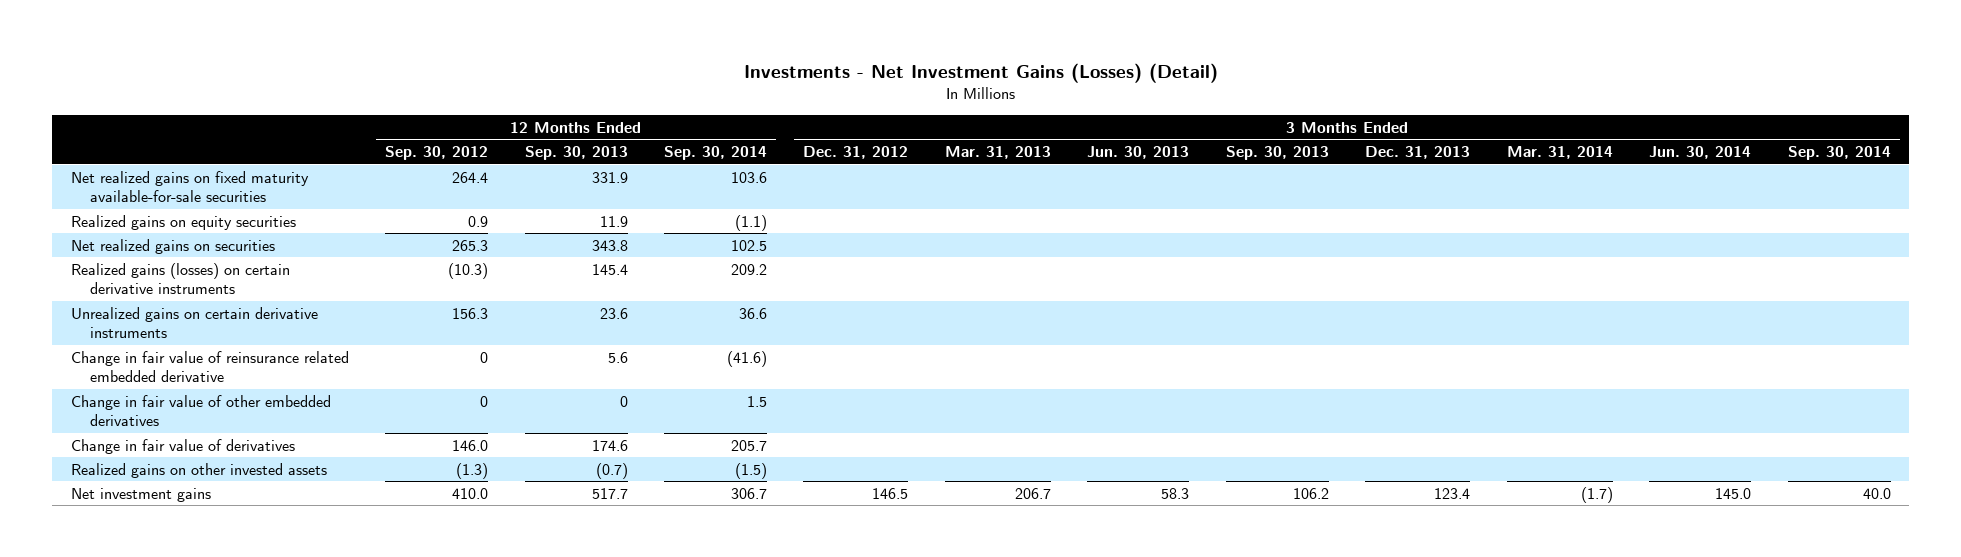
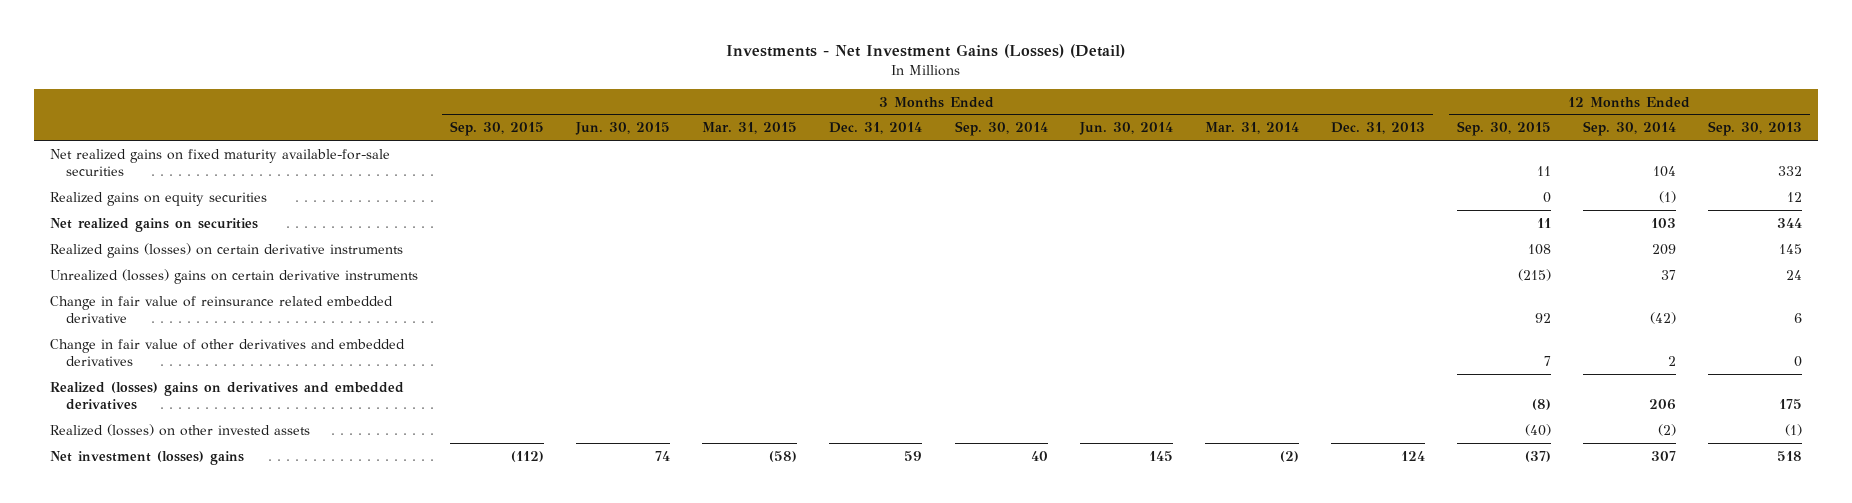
[385,146,489,161] Sep. 30, 2012 -> none
[803,146,909,160] Dec. 31, 2012 -> none
[944,146,1051,160] Mar. 31, 2013 -> none
[1087,146,1190,160] Jun. 30, 2013 -> none
[1225,146,1329,161] Sep. 30, 2013 -> none
none -> [450,121,545,137] Sep. 30, 2015
none -> [575,122,671,136] Jun. 30, 2015
none -> [702,122,798,135] Mar. 31, 2015
none -> [829,122,923,135] Dec. 31, 2014
none -> [1456,121,1551,137] Sep. 30, 2015
[70,438,295,454] Change in fair value of derivatives -> none
[591,171,628,183] 331.9 -> [1777,166,1802,177] 332
[731,171,768,183] 103.6 -> [1652,166,1676,178] 104
[599,215,628,227] 11.9 -> [1786,191,1802,202] 12
[735,214,768,231] (1.1) -> [1658,190,1676,203] (1)
[591,239,628,251] 343.8 -> [1776,217,1802,228] 344
[731,239,768,251] 102.5 -> [1650,217,1676,228] 103
[591,263,628,275] 145.4 -> [1778,243,1802,254] 145
[731,263,768,275] 209.2 -> [1651,243,1676,255] 209
[70,306,318,339] Unrealized gains on certain derivative instruments -> [50,268,419,284] Unrealized (losses) gains on certain derivative instruments
[599,307,628,319] 23.6 -> [1785,269,1802,280] 24
[739,307,768,319] 36.6 -> [1660,269,1676,280] 37
[607,351,628,363] 5.6 -> [1793,313,1802,324] 6
[727,350,768,367] (41.6) -> [1649,312,1676,325] (42)
[70,394,331,427] Change in fair value of other embedded derivatives -> [50,338,406,367] Change in fair value of other derivatives and embedded derivatives
[747,395,768,407] 1.5 -> [1667,356,1676,367] 2
none -> [50,381,405,411] Realized (losses) gains on derivatives and embedded derivatives
[70,462,327,478] Realized gains on other invested assets -> [50,423,311,436] Realized (losses) on other invested assets
[595,462,628,479] (0.7) -> [1784,423,1802,436] (1)
[735,462,768,479] (1.5) -> [1657,423,1676,436] (2)
[70,487,211,502] Net investment gains -> [50,450,245,465] Net investment (losses) gains
[591,487,628,499] 517.7 -> [1776,450,1802,461] 518
[731,487,768,499] 306.7 -> [1650,450,1676,461] 307
[1434,487,1471,499] 123.4 -> [1400,450,1425,461] 124
[1580,486,1613,503] (1.7) -> [1279,450,1299,462] (2)
[1715,487,1752,499] 145.0 -> [1148,450,1173,461] 145
[1862,487,1891,499] 40.0 -> [1030,450,1048,461] 40

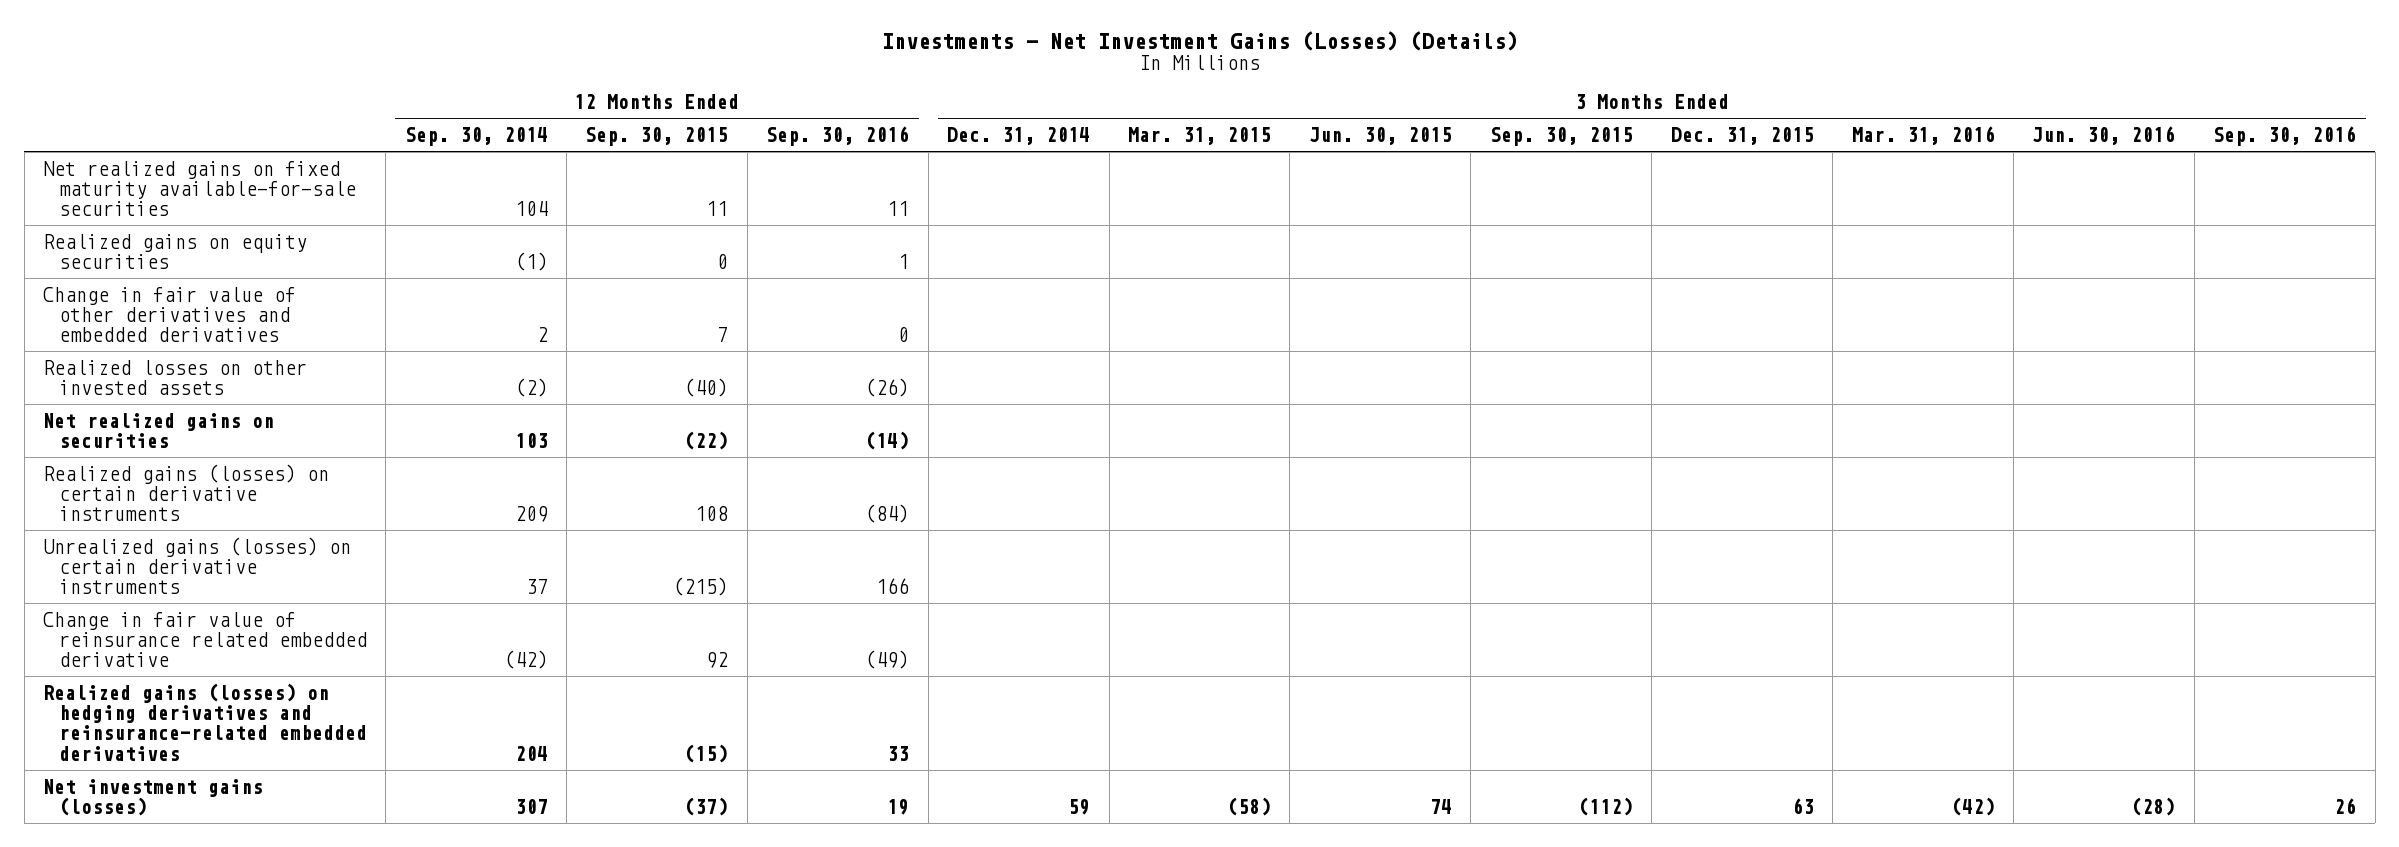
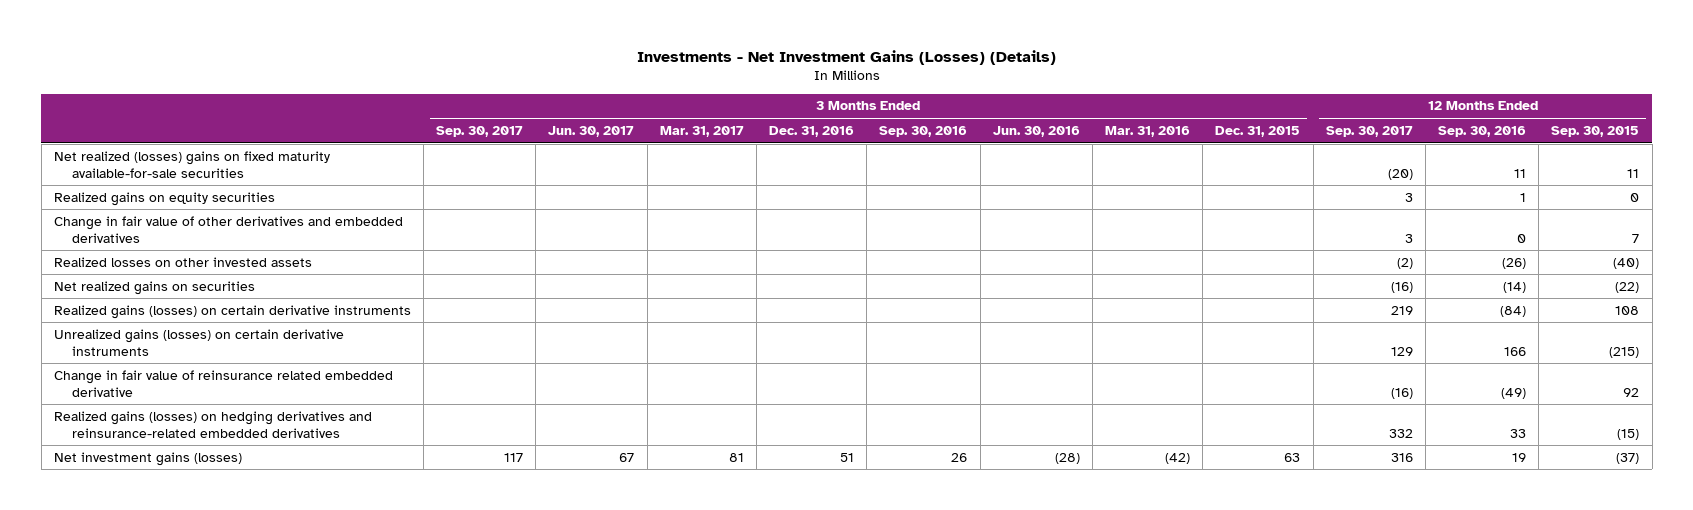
[404,127,548,147] Sep. 30, 2014 -> none
[947,127,1091,146] Dec. 31, 2014 -> none
[1128,127,1272,146] Mar. 31, 2015 -> none
[1308,127,1452,146] Jun. 30, 2015 -> none
[1489,127,1633,147] Sep. 30, 2015 -> none
none -> [436,125,524,137] Sep. 30, 2017
none -> [548,125,635,137] Jun. 30, 2017
none -> [659,125,744,137] Mar. 31, 2017
none -> [769,125,855,137] Dec. 31, 2016
none -> [1325,125,1413,137] Sep. 30, 2017
[43,160,356,217] Net realized gains on fixed maturity available-for-sale securities -> [53,150,330,178] Net realized (losses) gains on fixed maturity available-for-sale securities

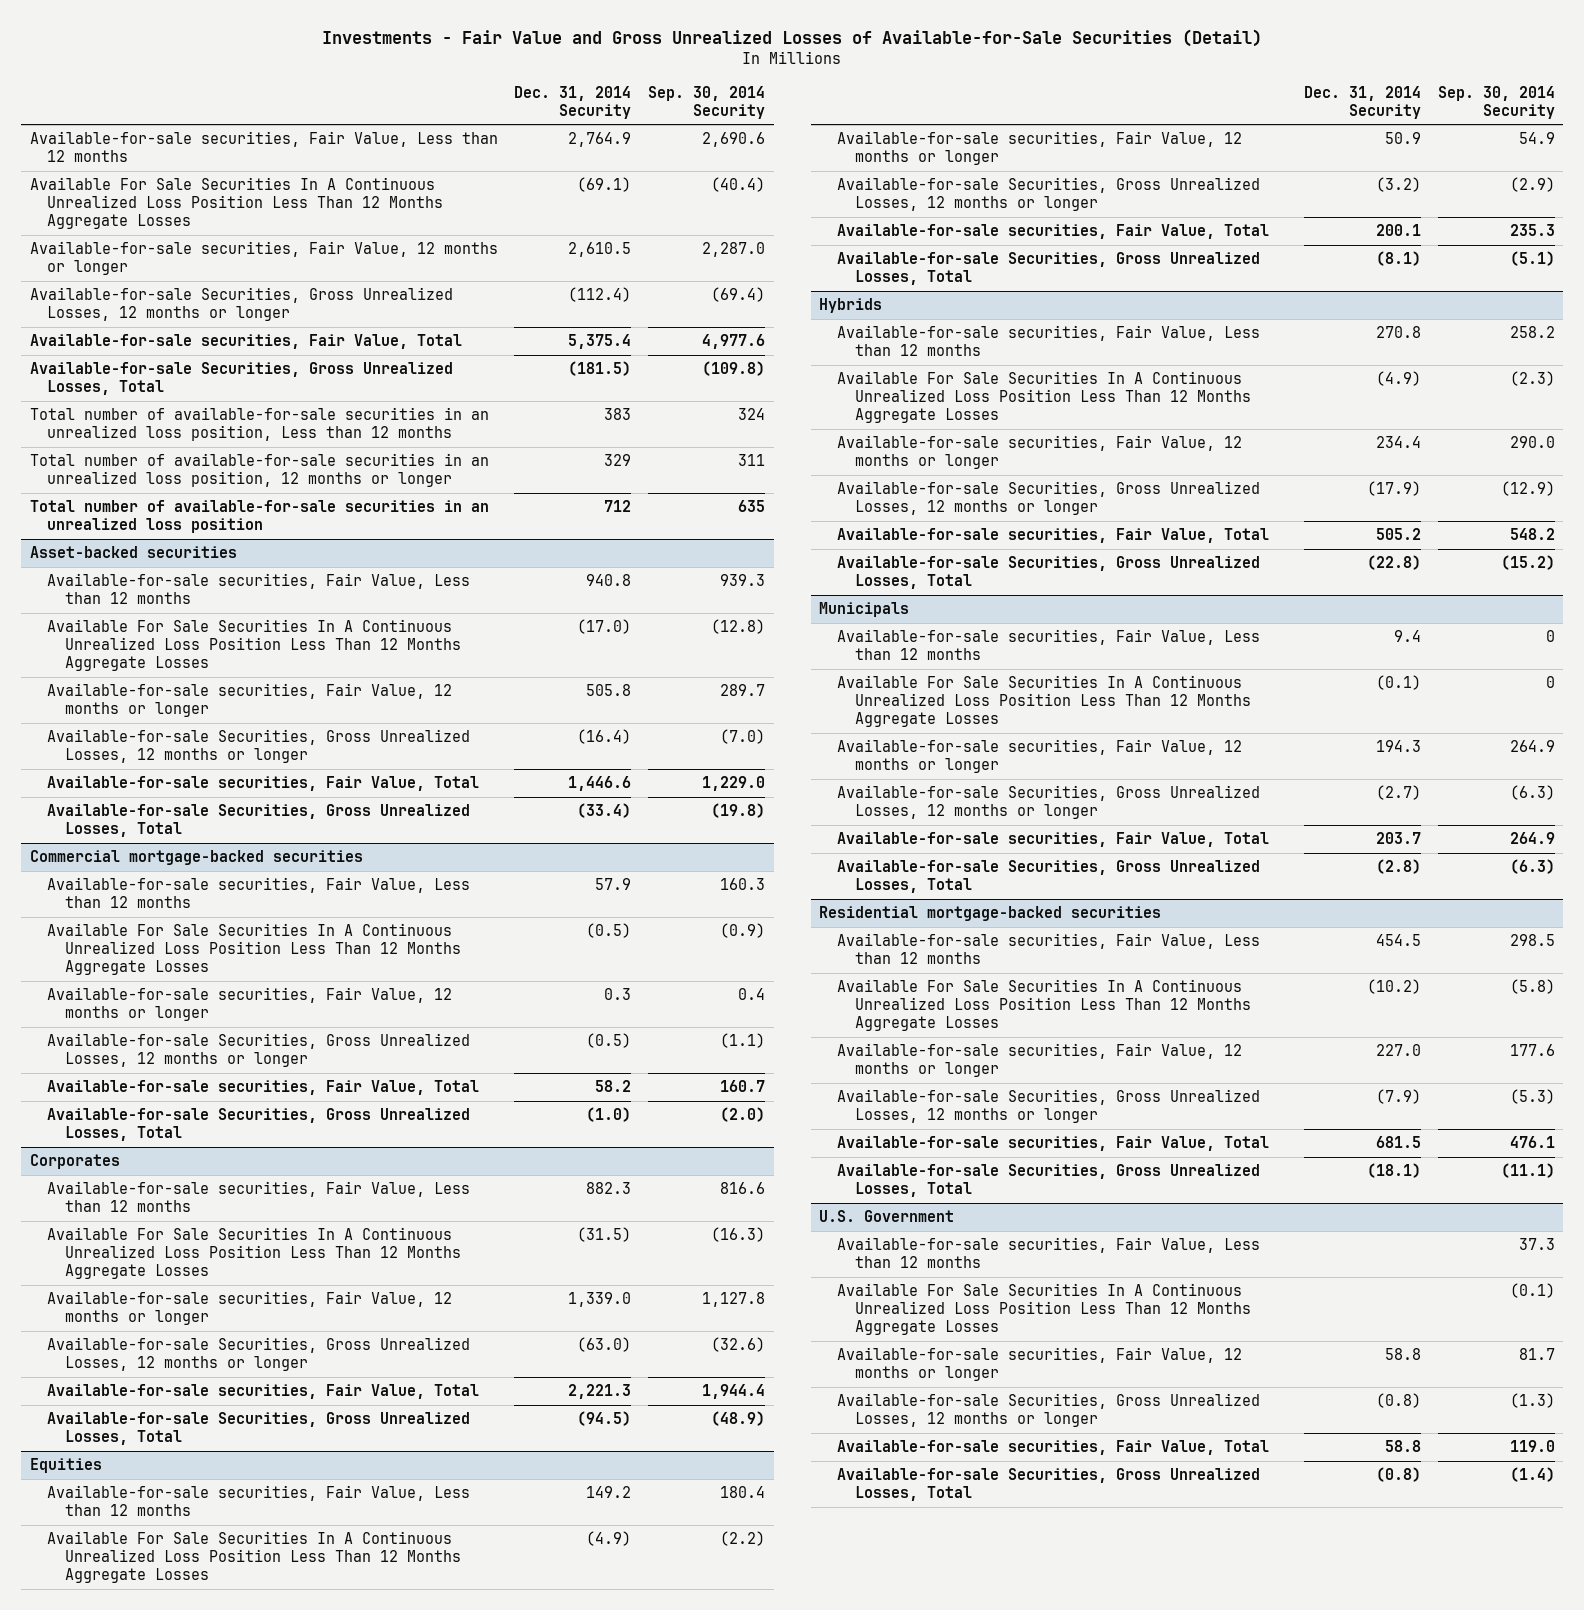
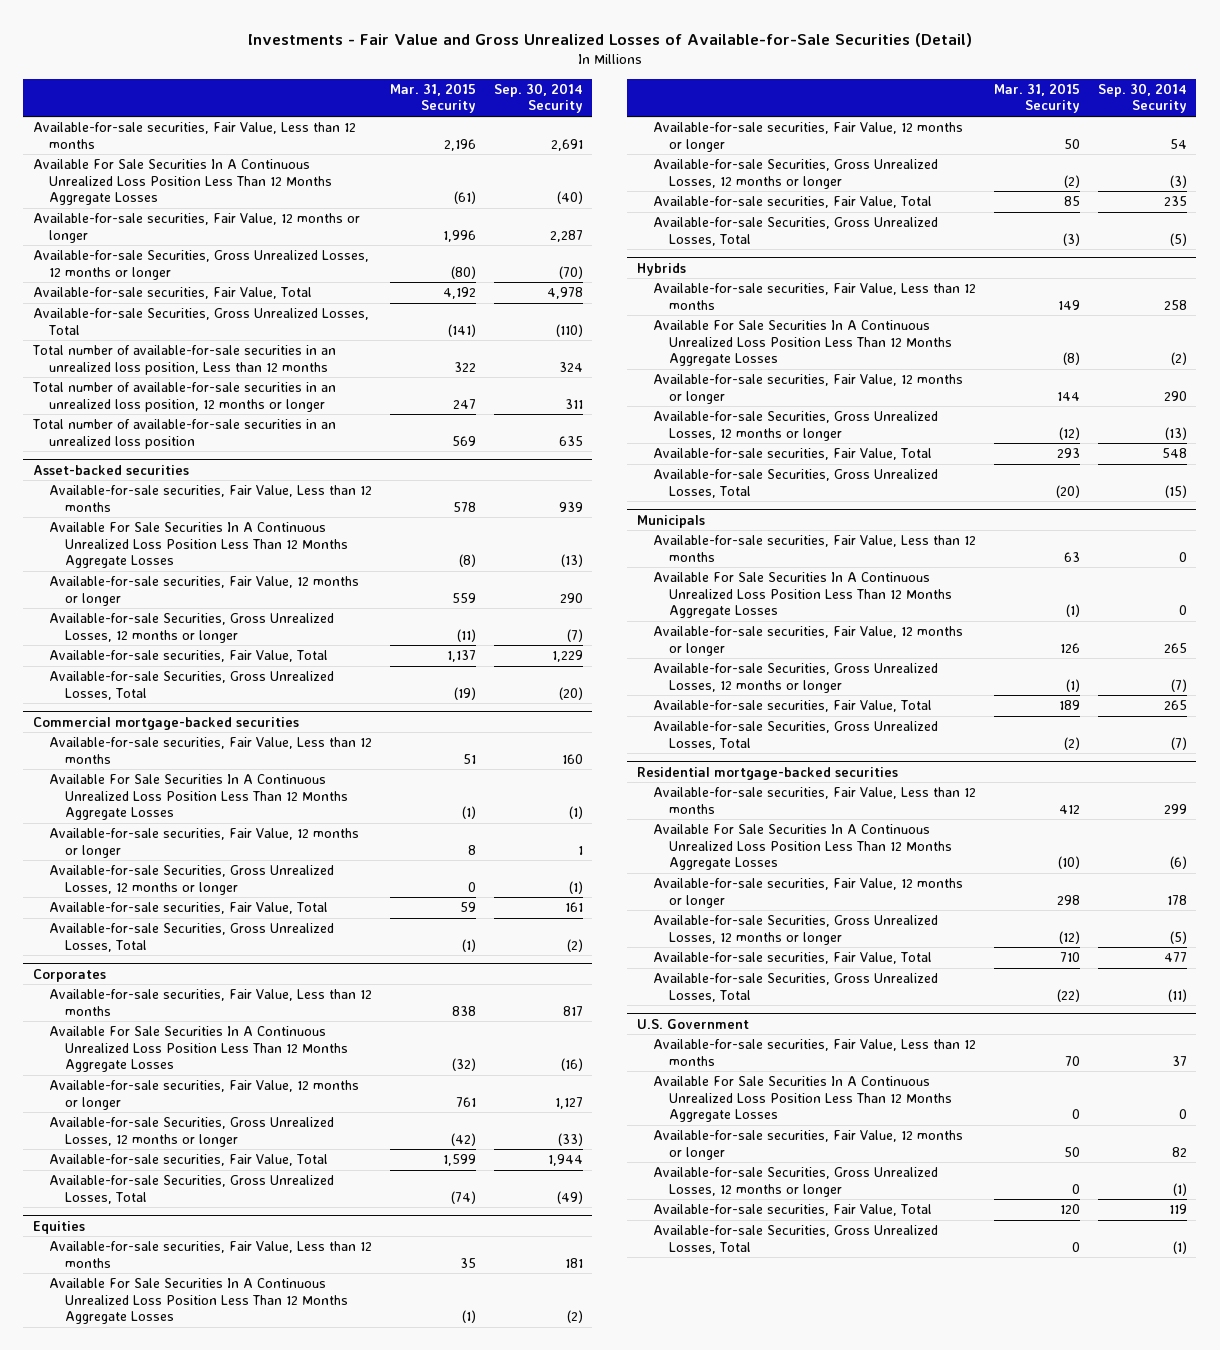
[514,85,632,119] Dec. 31, 2014 Security -> none
none -> [389,82,476,114] Mar. 31, 2015 Security
[702,132,766,148] 2,690.6 -> [550,138,583,151] 2,691
[711,177,766,193] (40.4) -> [556,191,583,205] (40)
[702,242,766,258] 2,287.0 -> [549,229,583,242] 2,287
[711,287,766,303] (69.4) -> [558,265,583,279] (70)
[702,334,766,350] 4,977.6 -> [546,287,583,300] 4,978
[702,361,766,377] (109.8) -> [555,323,583,337] (110)
[720,574,766,587] 939.3 -> [558,501,583,512] 939
[711,619,766,635] (12.8) -> [560,554,583,568] (13)
[720,684,766,697] 289.7 -> [559,592,583,603] 290
[720,729,766,745] (7.0) -> [566,628,583,642] (7)
[702,776,766,792] 1,229.0 -> [551,650,583,663] 1,229
[711,803,766,819] (19.8) -> [558,686,583,700] (20)
[720,878,766,891] 160.3 -> [561,753,583,764] 160
[720,923,766,939] (0.9) -> [568,806,583,820] (1)
[738,988,766,1001] 0.4 -> [577,845,583,855] 1
[720,1033,766,1049] (1.1) -> [568,880,583,894] (1)
[720,1080,766,1093] 160.7 -> [564,902,583,913] 161
[720,1107,766,1123] (2.0) -> [566,938,583,952] (2)
[720,1182,766,1195] 816.6 -> [562,1005,583,1016] 817
[711,1227,766,1243] (16.3) -> [560,1058,583,1072] (16)
[702,1292,766,1308] 1,127.8 -> [554,1096,583,1109] 1,127
[711,1337,766,1353] (32.6) -> [557,1132,583,1146] (33)
[702,1384,766,1400] 1,944.4 -> [547,1154,583,1167] 1,944
[711,1411,766,1427] (48.9) -> [556,1190,583,1204] (49)
[720,1486,766,1499] 180.4 -> [564,1257,583,1268] 181
[720,1531,766,1547] (2.2) -> [566,1310,583,1324] (2)
[1518,132,1555,145] 54.9 -> [1170,138,1188,149] 54
[1509,177,1555,193] (2.9) -> [1170,174,1188,188] (3)
[1509,224,1555,237] 235.3 -> [1164,196,1188,207] 235
[1509,251,1555,267] (5.1) -> [1170,232,1188,246] (5)
[1509,326,1555,339] 258.2 -> [1164,299,1188,310] 258
[1509,371,1555,387] (2.3) -> [1171,352,1188,366] (2)
[1509,436,1555,449] 290.0 -> [1164,390,1188,401] 290
[1500,481,1555,497] (12.9) -> [1165,426,1188,440] (13)
[1509,528,1555,541] 548.2 -> [1162,448,1188,459] 548
[1500,555,1555,571] (15.2) -> [1165,484,1188,498] (15)
[1509,740,1555,753] 264.9 -> [1164,642,1188,653] 265
[1509,785,1555,801] (6.3) -> [1171,678,1188,692] (7)
[1509,832,1555,845] 264.9 -> [1164,700,1188,711] 265
[1509,859,1555,875] (6.3) -> [1171,736,1188,750] (7)
[1509,934,1555,947] 298.5 -> [1164,803,1188,814] 299
[1509,979,1555,995] (5.8) -> [1170,856,1188,870] (6)
[1509,1044,1555,1057] 177.6 -> [1167,894,1188,905] 178
[1509,1089,1555,1105] (5.3) -> [1170,930,1188,944] (5)
[1509,1136,1555,1149] 476.1 -> [1164,952,1188,963] 477
[1500,1163,1555,1179] (11.1) -> [1168,988,1188,1002] (11)
[1518,1238,1555,1251] 37.3 -> [1172,1055,1188,1066] 37
[1509,1283,1555,1299] (0.1) -> [1179,1109,1188,1120] 0
[1518,1348,1555,1361] 81.7 -> [1172,1146,1188,1157] 82
[1509,1393,1555,1409] (1.3) -> [1173,1182,1188,1196] (1)
[1509,1440,1555,1453] 119.0 -> [1169,1204,1188,1215] 119
[1509,1467,1555,1483] (1.4) -> [1173,1240,1188,1254] (1)

